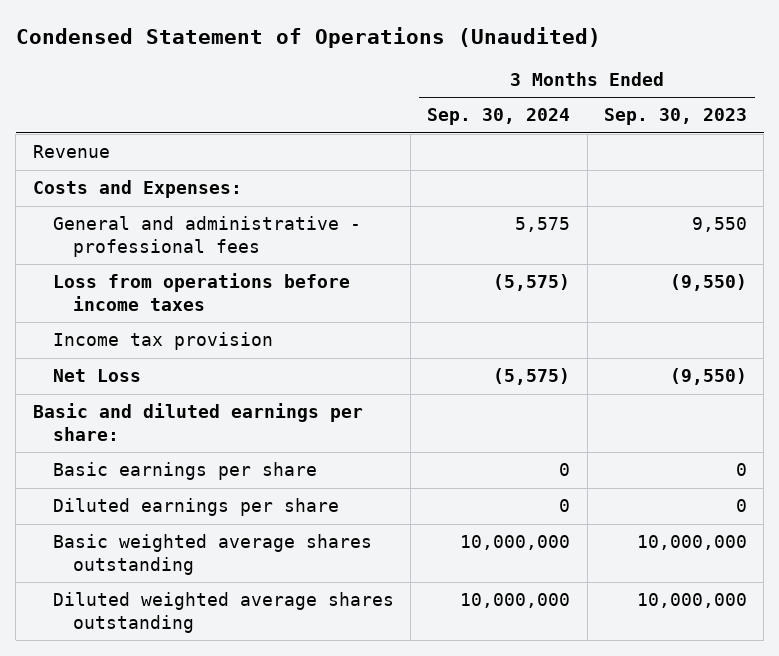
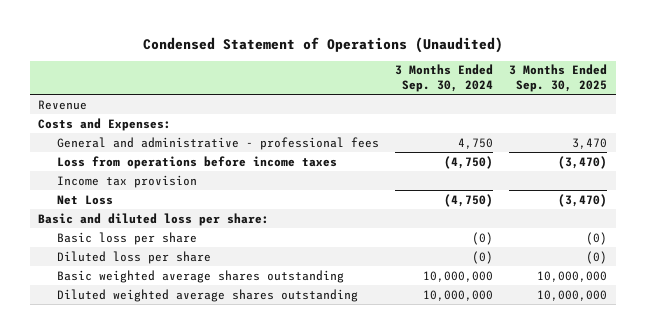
[603,108,747,126] Sep. 30, 2023 -> none
none -> [509,64,608,92] 3 Months Ended Sep. 30, 2025
[515,217,571,233] 5,575 -> [457,137,493,149] 4,750
[493,274,571,292] (5,575) -> [443,155,493,169] (4,750)
[493,368,571,386] (5,575) -> [443,193,493,207] (4,750)
[32,403,363,441] Basic and diluted earnings per share: -> [38,212,270,226] Basic and diluted loss per share:
[52,462,317,481] Basic earnings per share -> [56,231,197,245] Basic loss per share
[559,463,571,477] 0 -> [471,231,493,245] (0)
[52,498,339,517] Diluted earnings per share -> [56,250,211,264] Diluted loss per share
[559,499,571,513] 0 -> [471,250,493,264] (0)

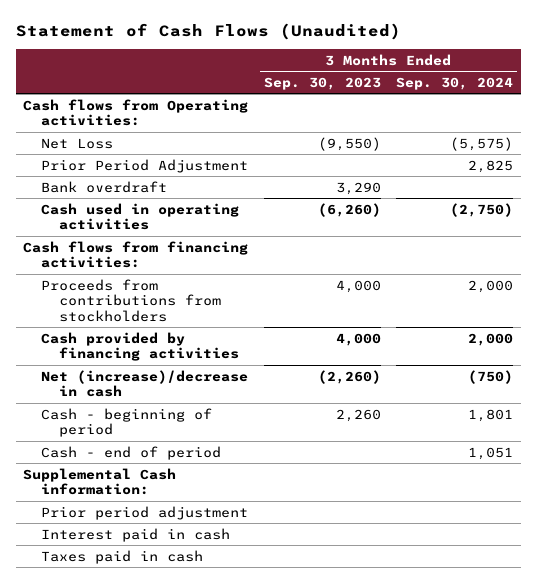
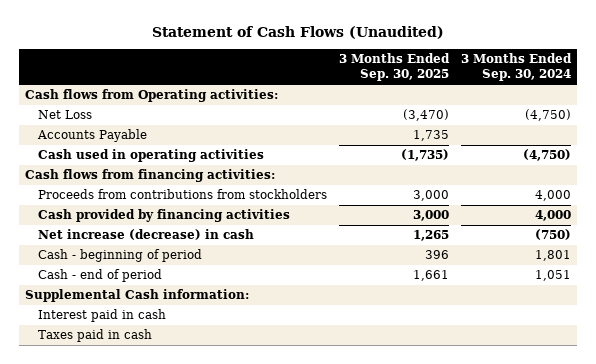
[263,76,381,90] Sep. 30, 2023 -> none
none -> [338,53,450,82] 3 Months Ended Sep. 30, 2025
[41,158,249,173] Prior Period Adjustment -> none
[41,180,168,193] Bank overdraft -> none
[449,136,513,151] (5,575) -> [524,109,571,122] (4,750)
none -> [36,129,147,143] Accounts Payable
[449,202,513,217] (2,750) -> [522,149,571,162] (4,750)
[467,279,513,293] 2,000 -> [534,190,571,202] 4,000
[467,332,513,346] 2,000 -> [534,210,571,222] 4,000
[41,369,249,398] Net (increase)/decrease in cash -> [37,229,254,241] Net increase (decrease) in cash
[41,505,249,520] Prior period adjustment -> none

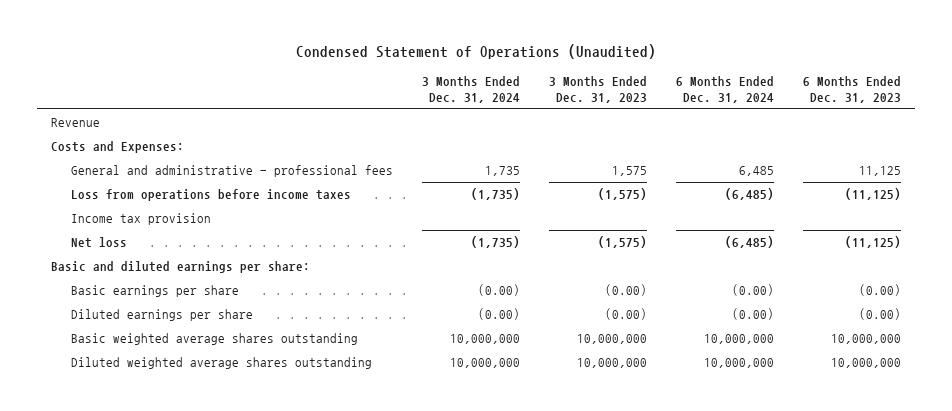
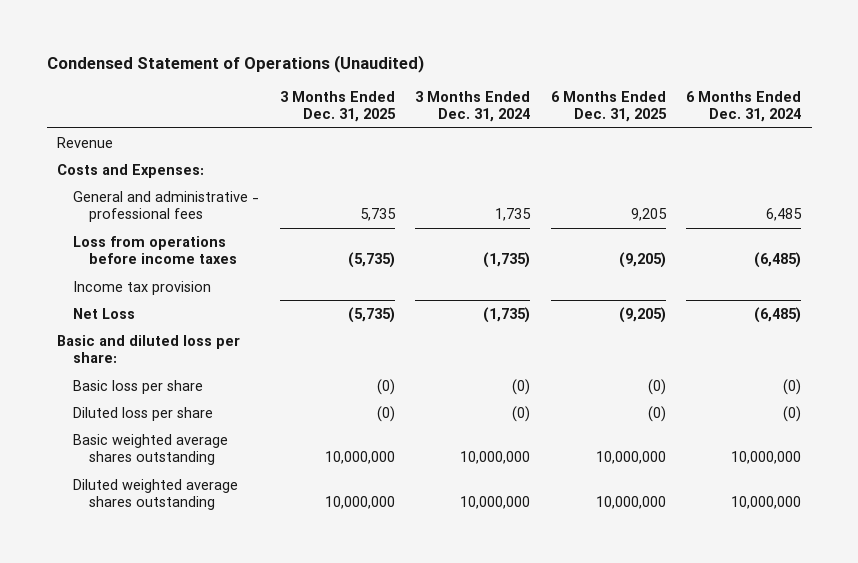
[548,76,647,104] 3 Months Ended Dec. 31, 2023 -> none
[802,76,901,104] 6 Months Ended Dec. 31, 2023 -> none
none -> [279,90,396,123] 3 Months Ended Dec. 31, 2025
none -> [550,90,667,123] 6 Months Ended Dec. 31, 2025
[71,236,128,248] Net loss -> [73,307,136,319] Net Loss
[51,260,311,273] Basic and diluted earnings per share: -> [56,334,240,364] Basic and diluted loss per share:
[71,284,240,297] Basic earnings per share -> [73,379,204,394] Basic loss per share
[478,283,521,296] (0.00) -> [512,378,531,395] (0)
[731,283,774,296] (0.00) -> [783,378,802,395] (0)
[71,308,254,321] Diluted earnings per share -> [73,406,214,421] Diluted loss per share
[478,307,521,320] (0.00) -> [512,405,531,422] (0)
[731,307,774,320] (0.00) -> [783,405,802,422] (0)

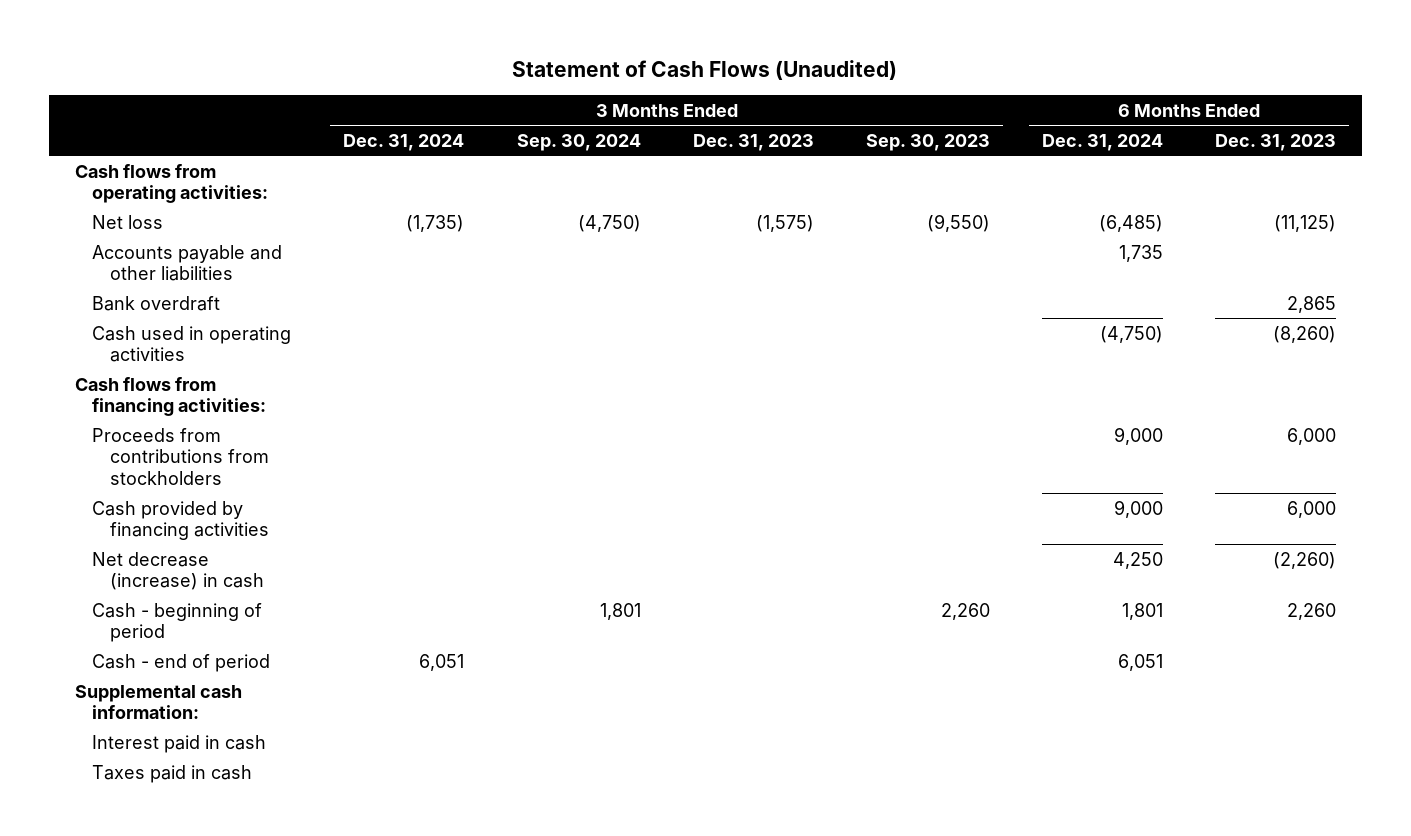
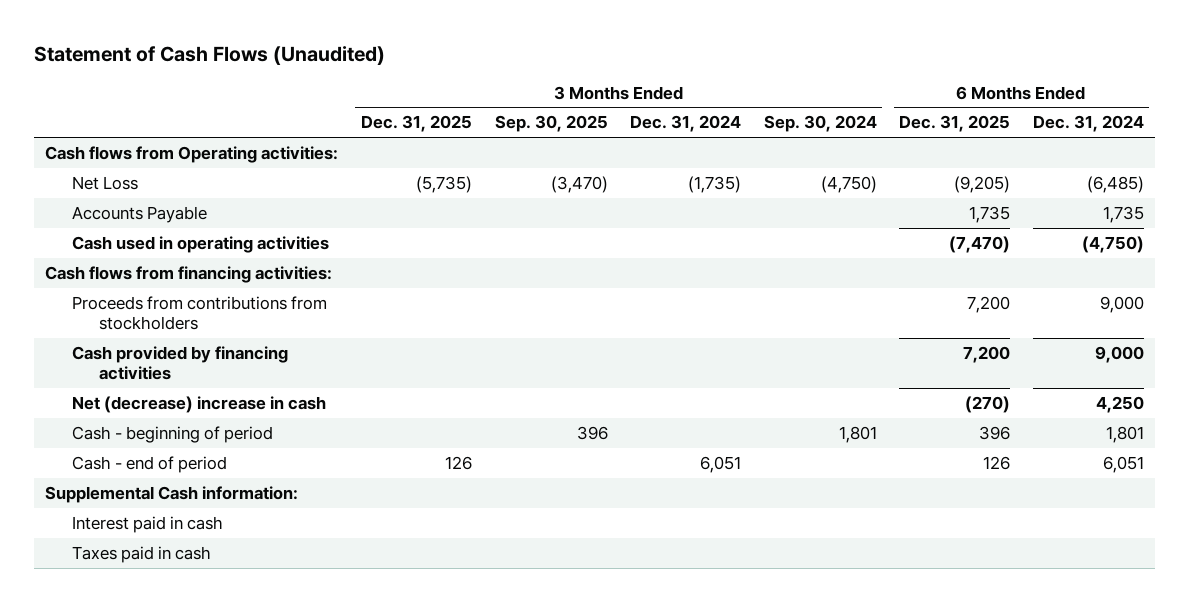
[692,133,814,151] Dec. 31, 2023 -> none
[865,133,990,151] Sep. 30, 2023 -> none
[1215,133,1337,151] Dec. 31, 2023 -> none
none -> [360,115,472,133] Dec. 31, 2025
none -> [494,115,608,133] Sep. 30, 2025
none -> [899,115,1011,133] Dec. 31, 2025
[92,295,221,311] Bank overdraft -> none
[74,163,269,204] Cash flows from operating activities: -> [45,145,339,163] Cash flows from Operating activities:
[92,214,164,229] Net loss -> [71,175,138,190] Net Loss
[92,244,283,282] Accounts payable and other liabilities -> [71,205,207,223] Accounts Payable
[92,551,265,591] Net decrease (increase) in cash -> [71,395,326,413] Net (decrease) increase in cash
[74,684,242,720] Supplemental cash information: -> [45,485,299,503] Supplemental Cash information:

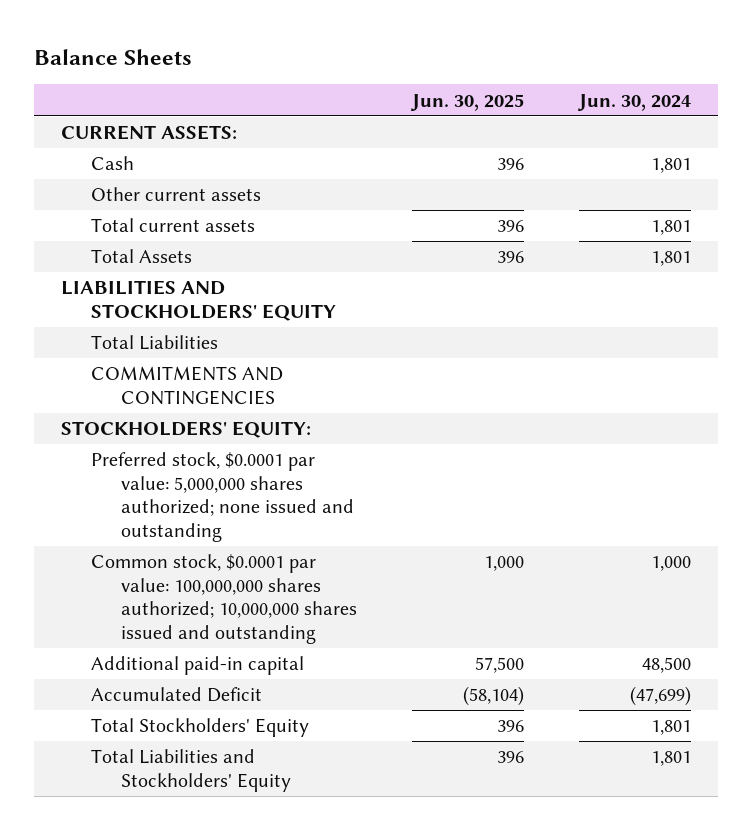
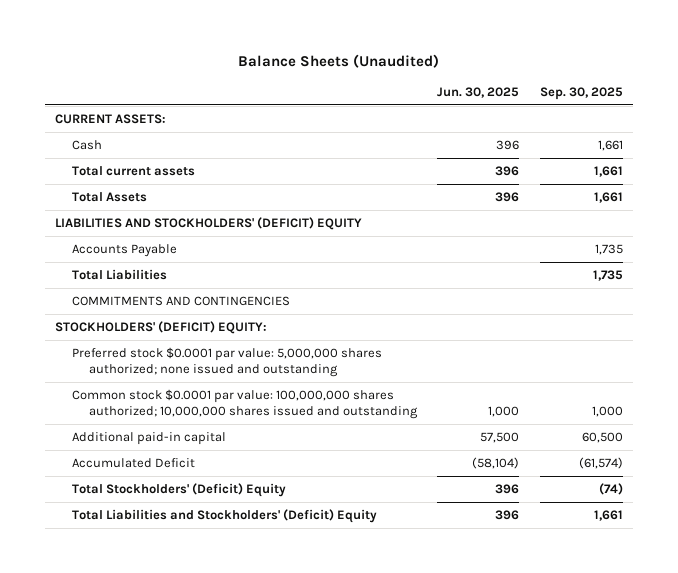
[33,48,192,65] Balance Sheets -> [238,53,440,68] Balance Sheets (Unaudited)
[576,93,691,111] Jun. 30, 2024 -> none
none -> [539,86,623,100] Sep. 30, 2025
[90,187,261,202] Other current assets -> none
[61,280,336,321] LIABILITIES AND STOCKHOLDERS' EQUITY -> [55,217,363,231] LIABILITIES AND STOCKHOLDERS' (DEFICIT) EQUITY
none -> [72,244,178,258] Accounts Payable
[61,421,312,439] STOCKHOLDERS' EQUITY: -> [55,321,268,335] STOCKHOLDERS' (DEFICIT) EQUITY:
[90,452,354,543] Preferred stock, $0.0001 par value: 5,000,000 shares authorized; none issued and outstanding -> [72,347,383,377] Preferred stock $0.0001 par value: 5,000,000 shares authorized; none issued and outstanding
[90,554,357,645] Common stock, $0.0001 par value: 100,000,000 shares authorized; 10,000,000 shares issued and outstanding -> [72,389,418,419] Common stock $0.0001 par value: 100,000,000 shares authorized; 10,000,000 shares issued and outstanding
[90,718,309,738] Total Stockholders' Equity -> [72,483,287,498] Total Stockholders' (Deficit) Equity
[90,749,291,792] Total Liabilities and Stockholders' Equity -> [72,509,378,524] Total Liabilities and Stockholders' (Deficit) Equity

